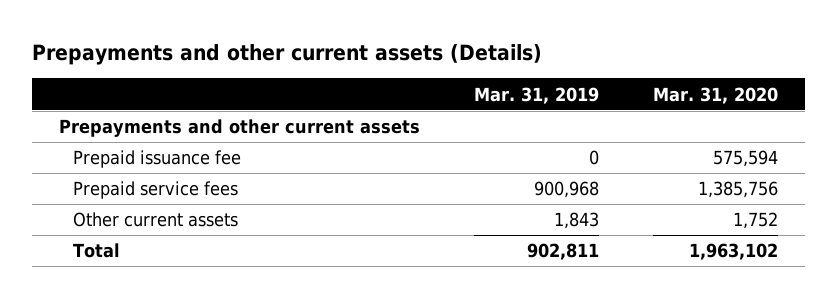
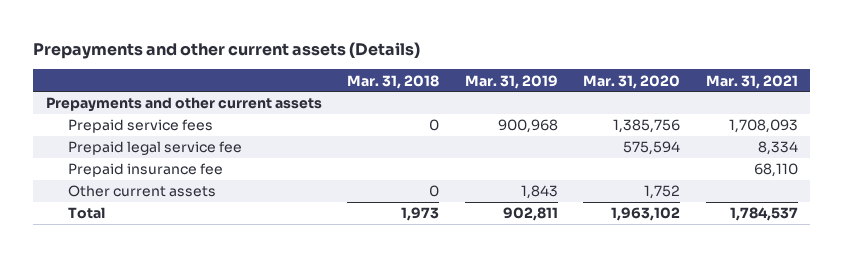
none -> [347,74,440,89] Mar. 31, 2018
none -> [705,74,798,89] Mar. 31, 2021
[72,150,241,169] Prepaid issuance fee -> none
none -> [67,141,242,156] Prepaid legal service fee
none -> [67,163,223,178] Prepaid insurance fee

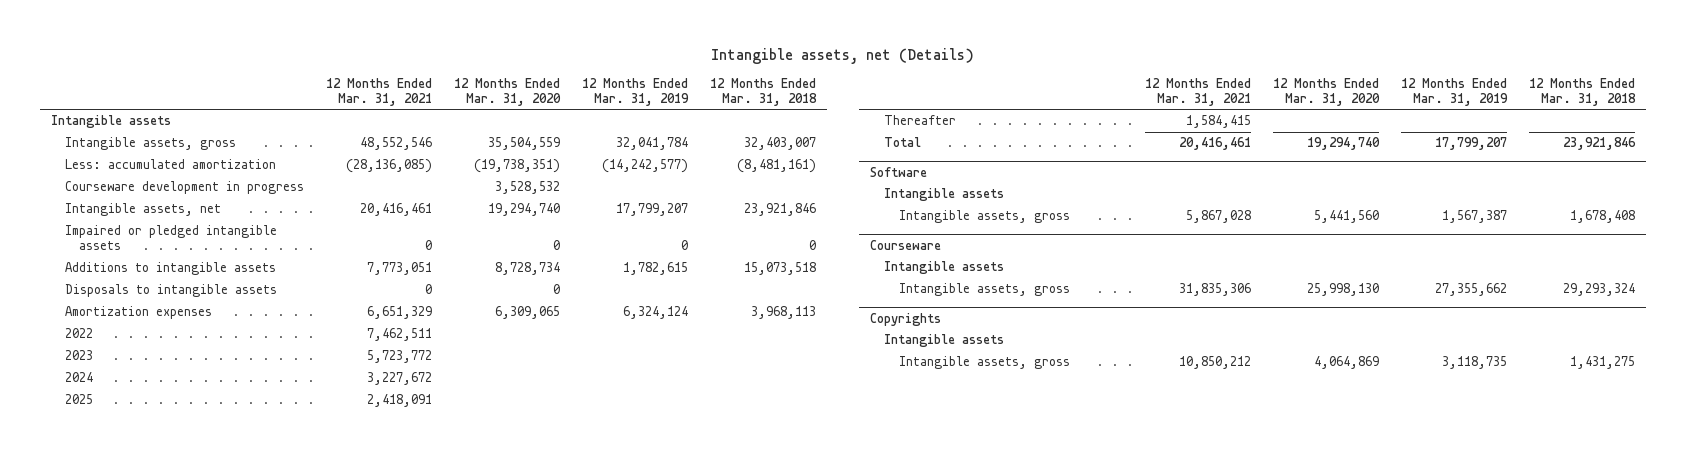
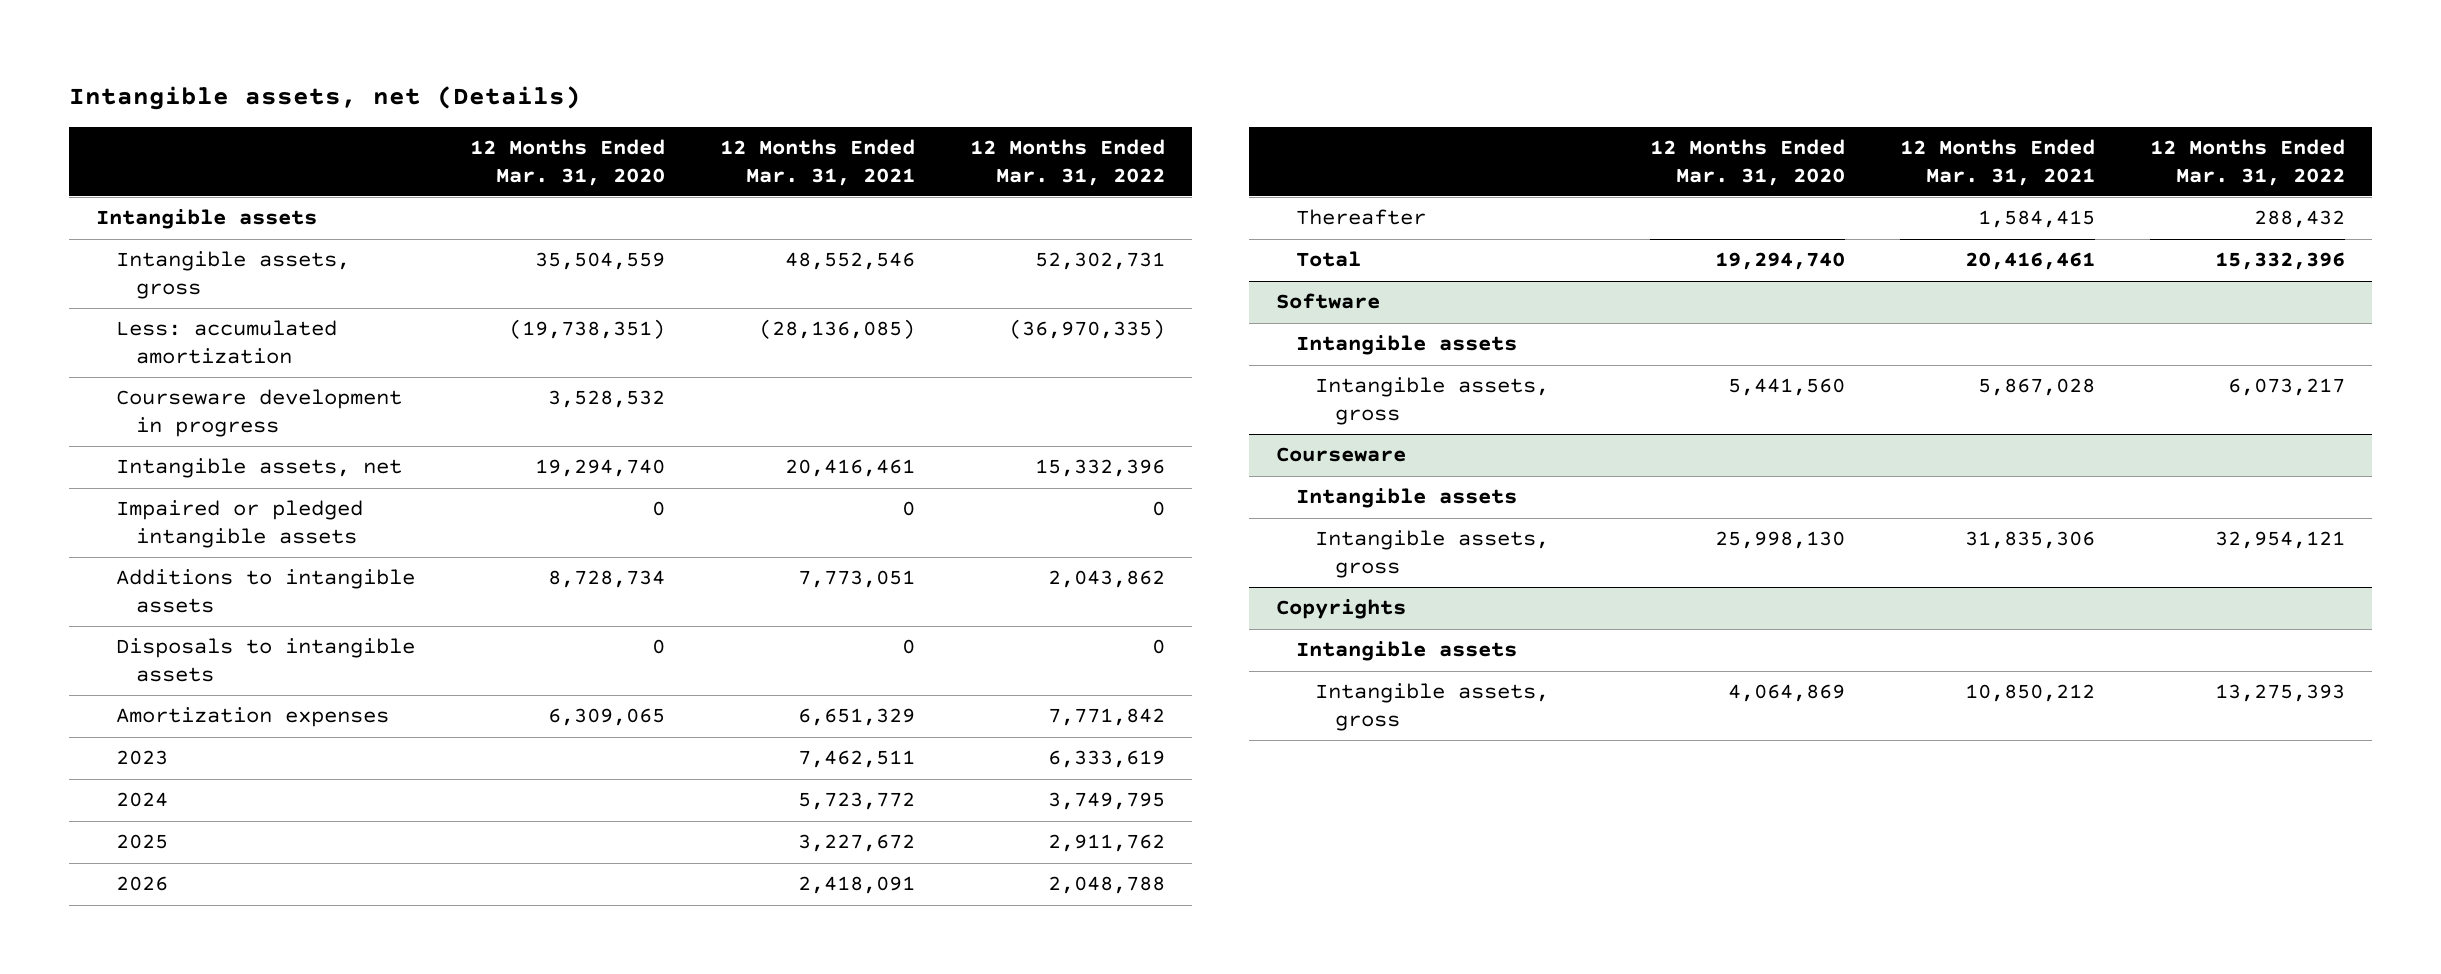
[582,77,690,106] 12 Months Ended Mar. 31, 2019 -> none
[710,77,818,106] 12 Months Ended Mar. 31, 2018 -> none
none -> [970,139,1166,186] 12 Months Ended Mar. 31, 2022
[65,328,94,339] 2022 -> [116,750,169,766] 2023
[65,350,94,361] 2023 -> [116,792,169,808] 2024
[65,372,94,383] 2024 -> [116,834,169,850] 2025
[65,394,94,405] 2025 -> [116,876,169,892] 2026

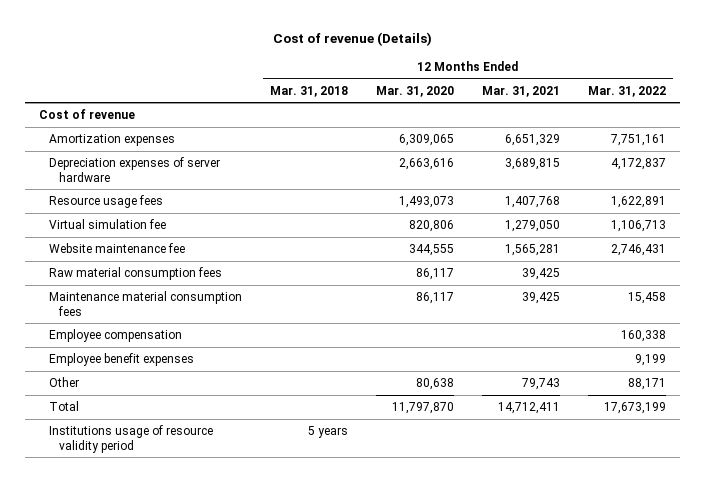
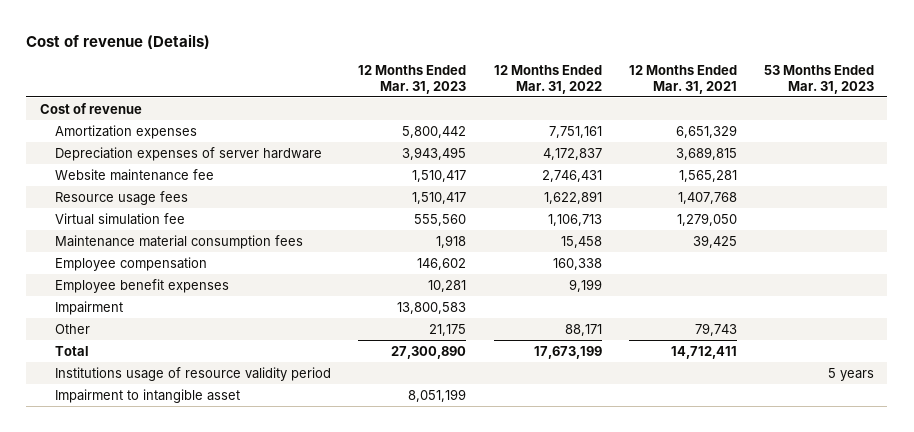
[269,85,348,97] Mar. 31, 2018 -> none
[375,85,454,97] Mar. 31, 2020 -> none
none -> [358,64,467,94] 12 Months Ended Mar. 31, 2023
none -> [763,64,874,94] 53 Months Ended Mar. 31, 2023
[48,243,185,254] Website maintenance fee -> [55,168,215,181] Website maintenance fee
[48,267,222,281] Raw material consumption fees -> none
none -> [55,300,124,315] Impairment
none -> [55,388,241,403] Impairment to intangible asset

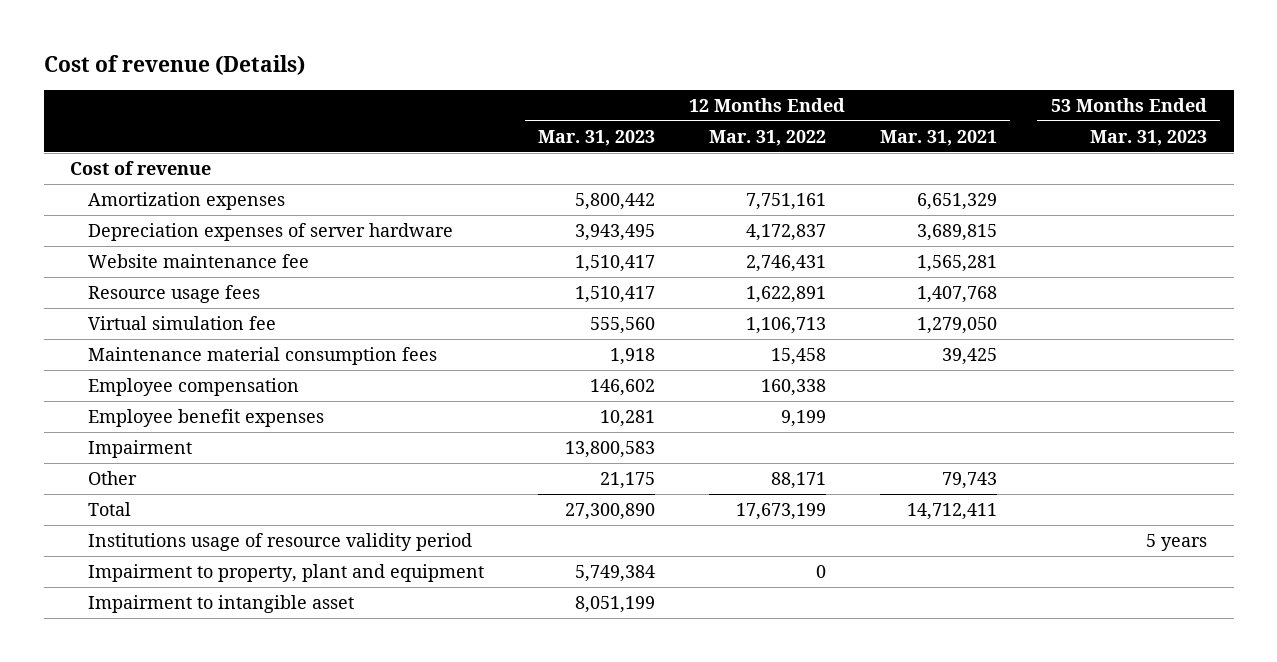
none -> [88,563,485,582] Impairment to property, plant and equipment

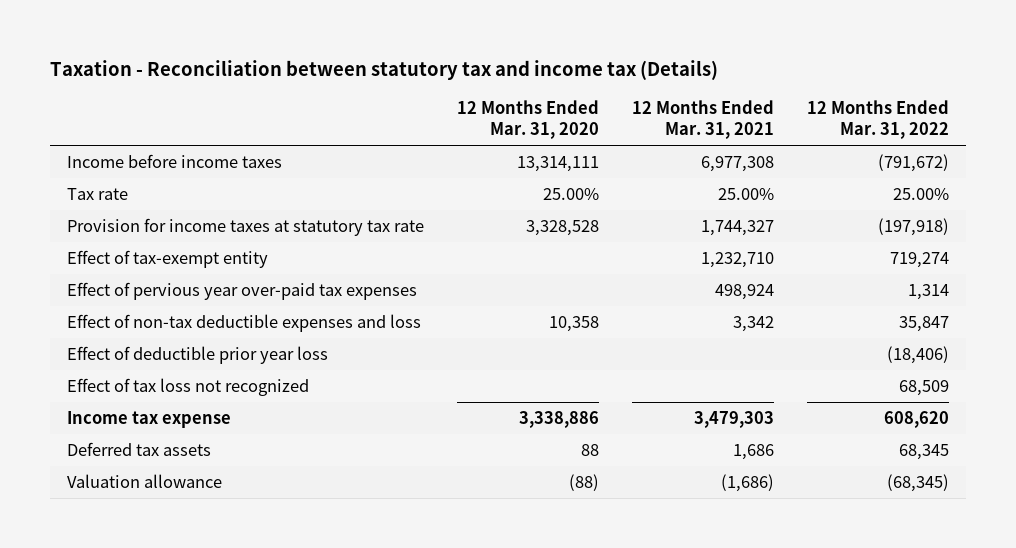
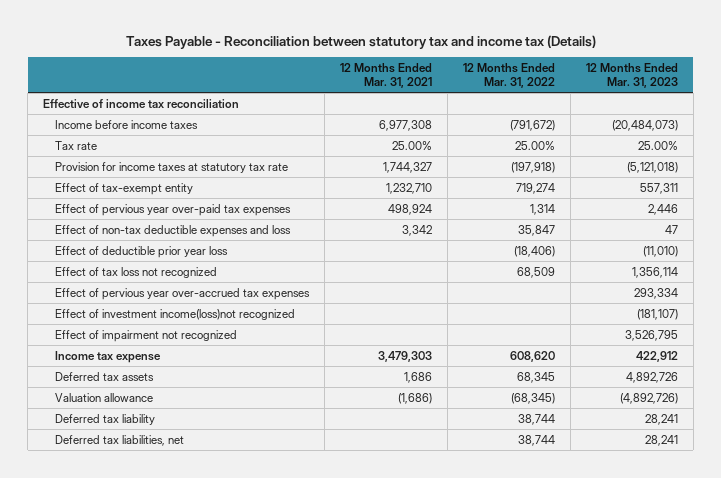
[50,59,719,80] Taxation - Reconciliation between statutory tax and income tax (Details) -> [125,34,596,49] Taxes Payable - Reconciliation between statutory tax and income tax (Details)
[456,99,599,139] 12 Months Ended Mar. 31, 2020 -> none
none -> [585,62,678,89] 12 Months Ended Mar. 31, 2023
none -> [43,98,240,108] Effective of income tax reconciliation
none -> [54,287,310,300] Effect of pervious year over-accrued tax expenses
none -> [54,308,295,320] Effect of investment income(loss)not recognized
none -> [54,329,237,342] Effect of impairment not recognized
none -> [54,413,155,425] Deferred tax liability
none -> [54,434,184,446] Deferred tax liabilities, net

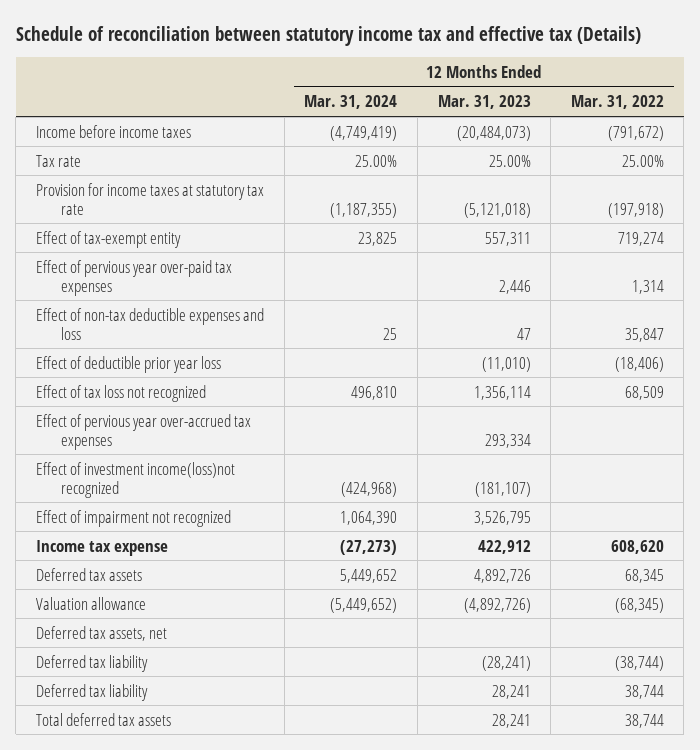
[125,34,596,49] Taxes Payable - Reconciliation between statutory tax and income tax (Details) -> [15,26,641,47] Schedule of reconciliation between statutory income tax and effective tax (Details)
[339,62,432,89] 12 Months Ended Mar. 31, 2021 -> none
none -> [304,95,398,110] Mar. 31, 2024
[43,98,240,108] Effective of income tax reconciliation -> none
none -> [35,625,167,641] Deferred tax assets, net
none -> [35,654,148,672] Deferred tax liability
[54,434,184,446] Deferred tax liabilities, net -> [35,712,171,726] Total deferred tax assets

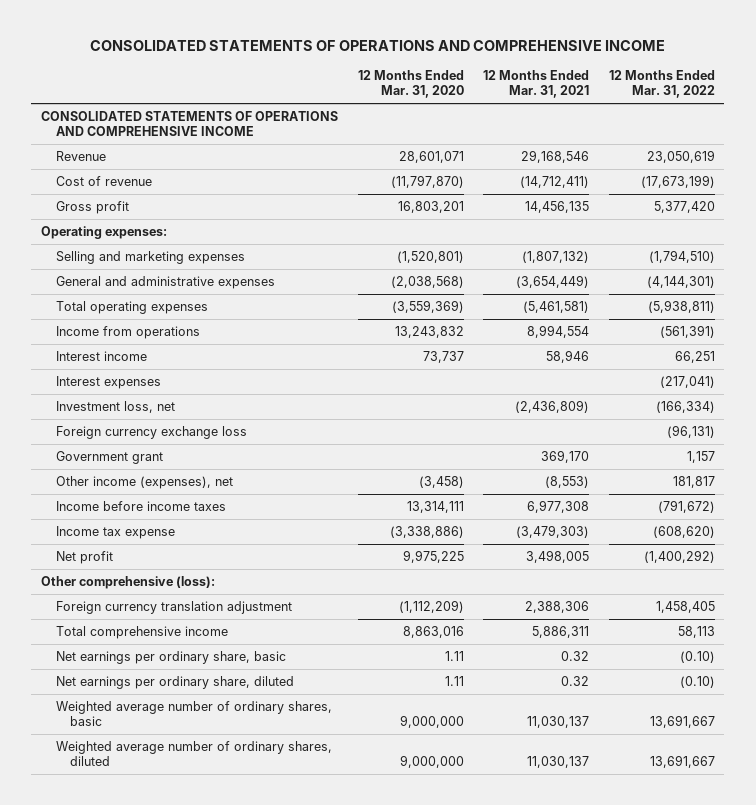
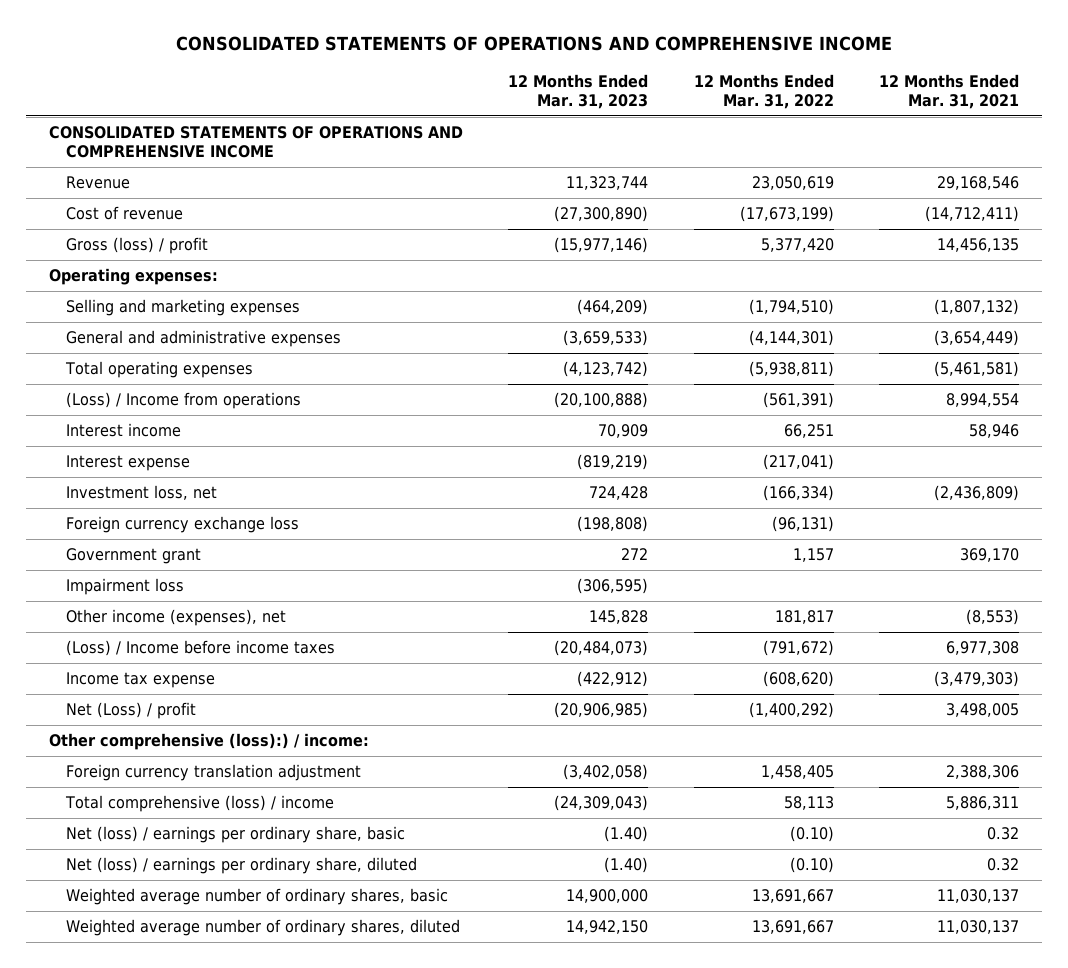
[357,69,464,99] 12 Months Ended Mar. 31, 2020 -> none
none -> [508,73,649,109] 12 Months Ended Mar. 31, 2023
[55,200,129,214] Gross profit -> [65,237,208,255] Gross (loss) / profit
[55,325,200,339] Income from operations -> [65,392,301,410] (Loss) / Income from operations
[55,375,161,389] Interest expenses -> [65,455,190,472] Interest expense
none -> [65,578,184,596] Impairment loss
[55,500,226,511] Income before income taxes -> [65,640,335,657] (Loss) / Income before income taxes
[55,550,113,564] Net profit -> [65,702,196,720] Net (Loss) / profit
[40,575,215,589] Other comprehensive (loss): -> [48,733,369,751] Other comprehensive (loss):) / income:
[55,625,228,639] Total comprehensive income -> [64,795,334,813] Total comprehensive (loss) / income
[55,650,286,664] Net earnings per ordinary share, basic -> [65,826,405,844] Net (loss) / earnings per ordinary share, basic
[55,675,294,689] Net earnings per ordinary share, diluted -> [65,857,417,875] Net (loss) / earnings per ordinary share, diluted

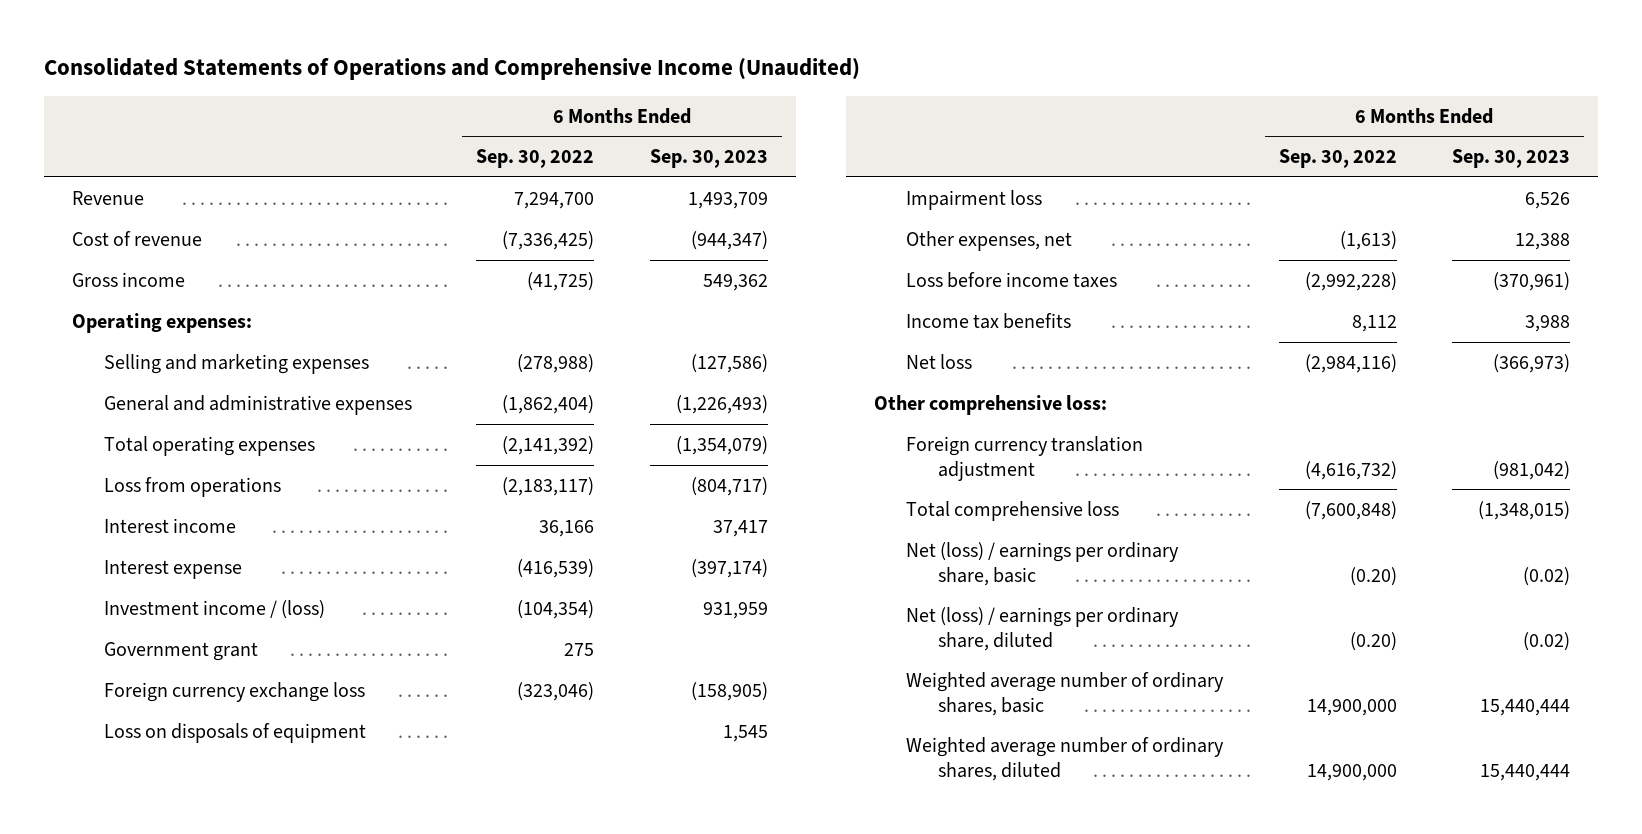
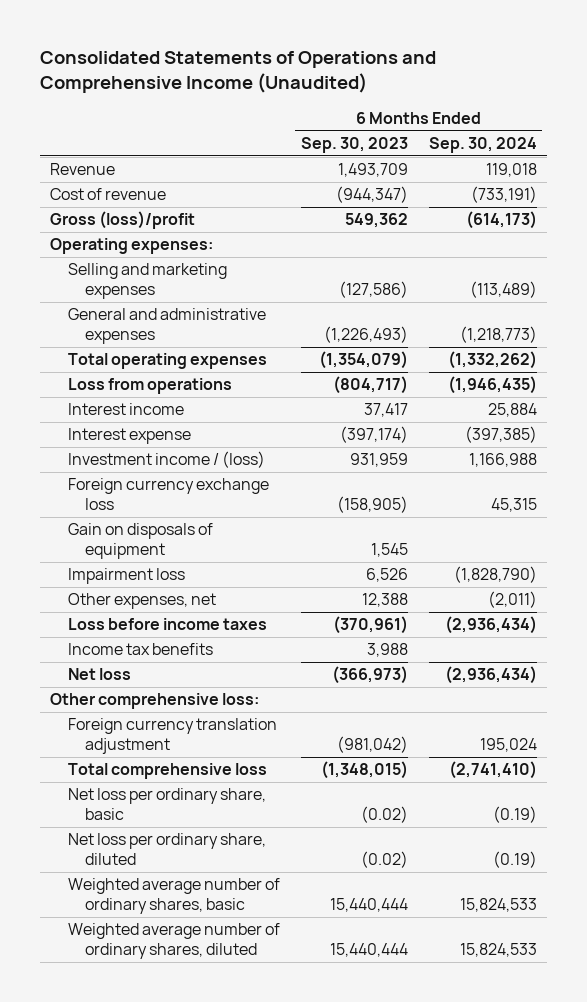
[476,149,595,169] Sep. 30, 2022 -> none
none -> [428,137,537,154] Sep. 30, 2024
[71,272,185,288] Gross income -> [50,211,196,230] Gross (loss)/profit
[103,642,258,662] Government grant -> none
[103,723,366,744] Loss on disposals of equipment -> [67,523,213,560] Gain on disposals of equipment
[905,542,1179,586] Net (loss) / earnings per ordinary share, basic -> [67,788,266,821] Net loss per ordinary share, basic
[905,607,1179,651] Net (loss) / earnings per ordinary share, diluted -> [67,833,266,866] Net loss per ordinary share, diluted

